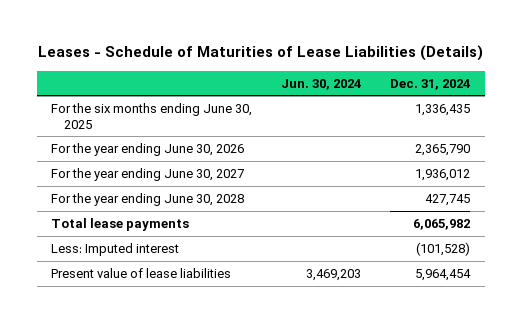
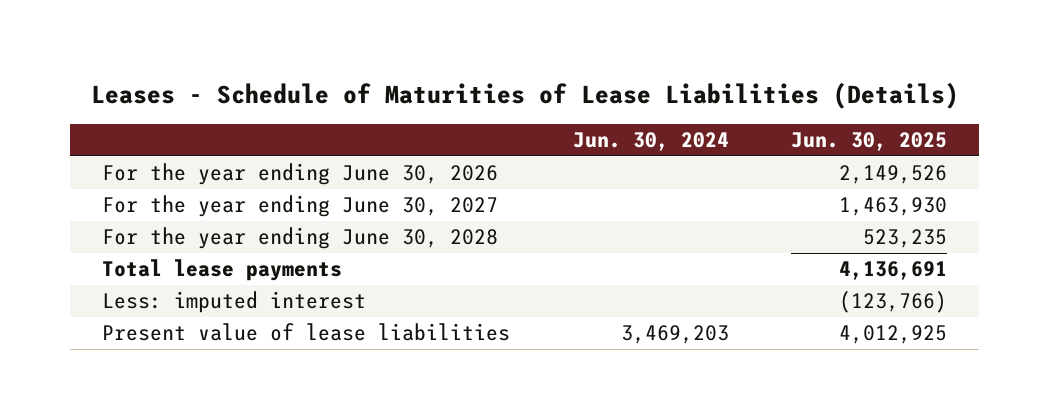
[390,78,471,90] Dec. 31, 2024 -> none
none -> [791,132,948,152] Jun. 30, 2025
[51,103,253,129] For the six months ending June 30, 2025 -> none
[51,243,180,257] Less: Imputed interest -> [101,291,366,314] Less: imputed interest

